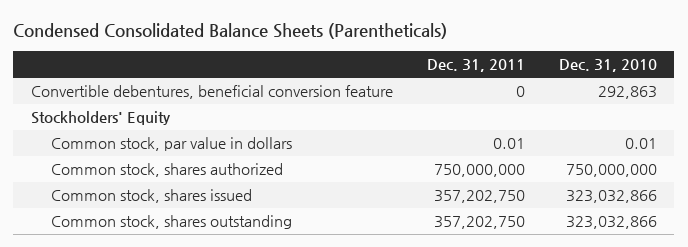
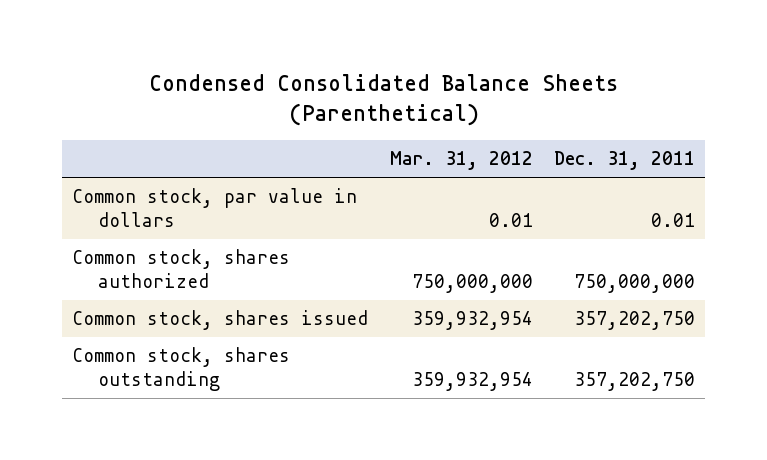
[13,23,448,40] Condensed Consolidated Balance Sheets (Parentheticals) -> [148,74,618,127] Condensed Consolidated Balance Sheets (Parenthetical)
[559,59,658,73] Dec. 31, 2010 -> none
none -> [389,151,533,171] Mar. 31, 2012
[30,85,393,100] Convertible debentures, beneficial conversion feature -> none
[30,111,171,126] Stockholders' Equity -> none

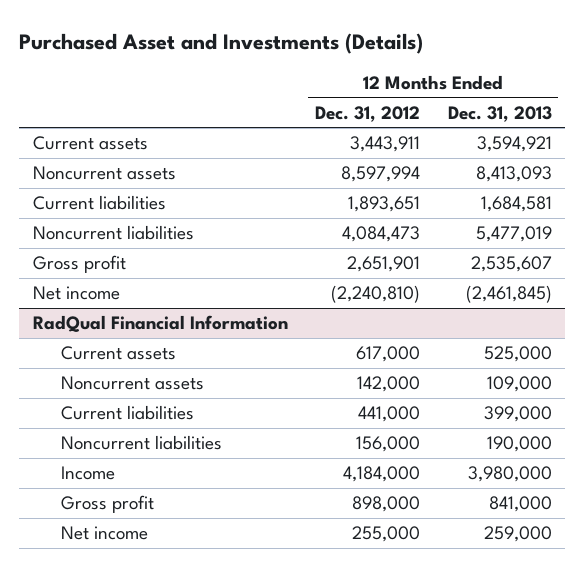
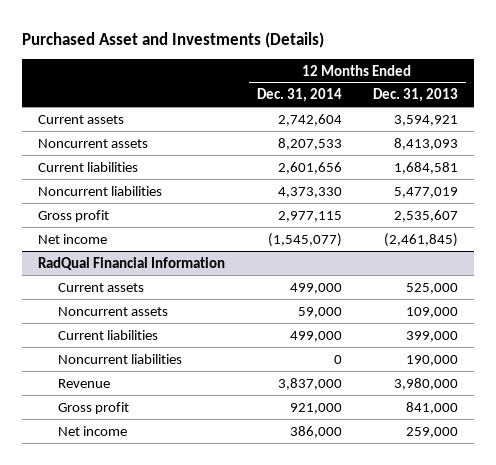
[315,105,421,122] Dec. 31, 2012 -> none
none -> [256,88,342,103] Dec. 31, 2014
[61,466,116,481] Income -> [57,378,110,388] Revenue

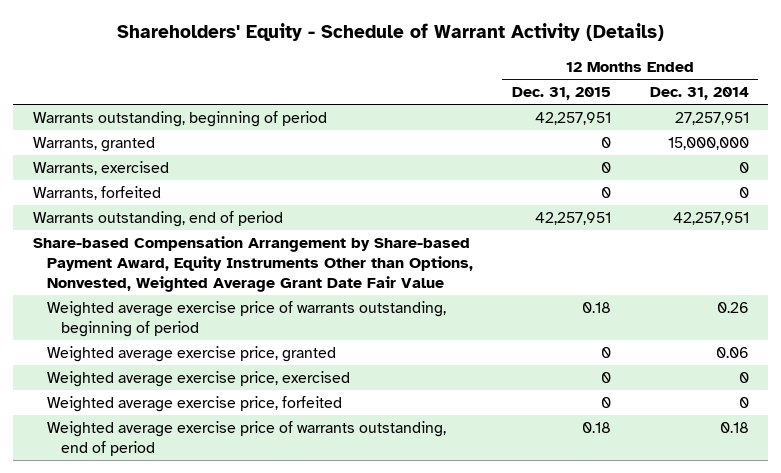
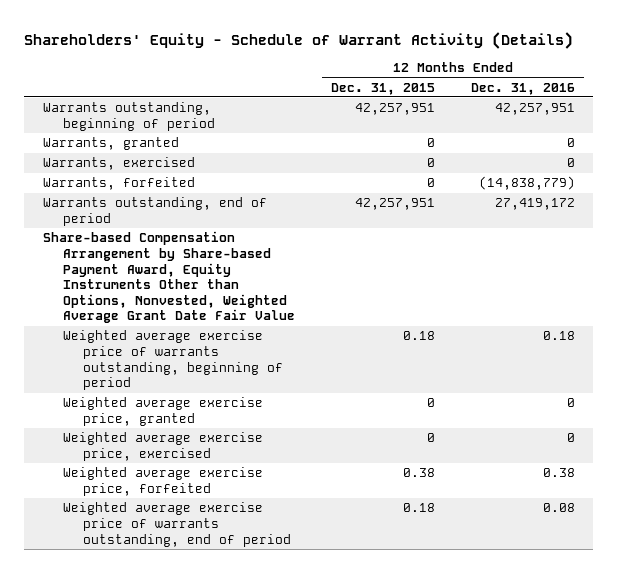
[649,87,749,101] Dec. 31, 2014 -> none
none -> [471,82,576,95] Dec. 31, 2016
[600,396,611,408] 0 -> [403,468,436,478] 0.38

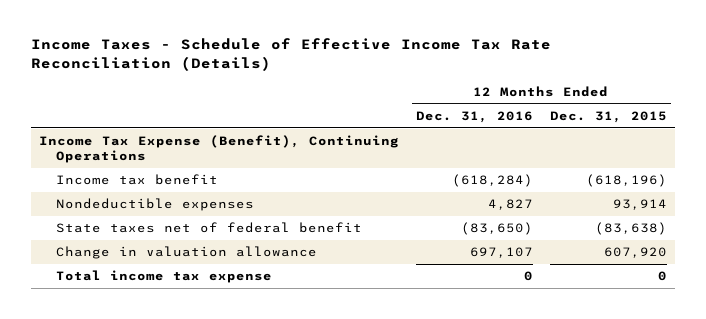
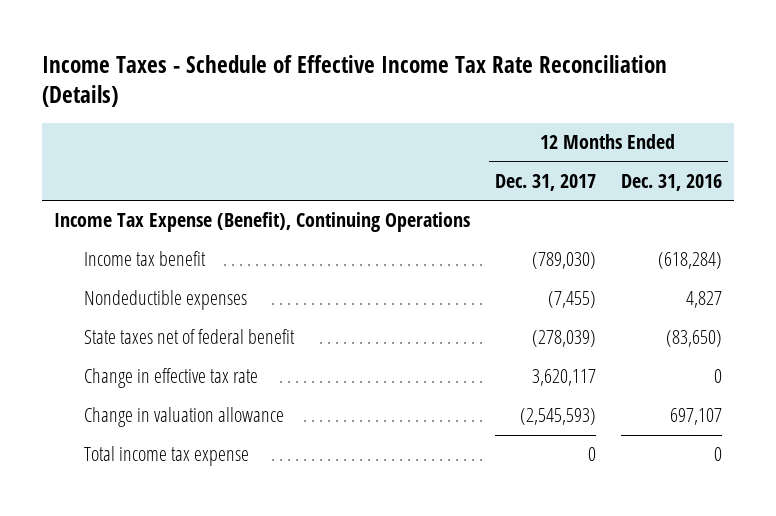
[549,110,667,123] Dec. 31, 2015 -> none
none -> [495,173,597,191] Dec. 31, 2017
none -> [83,368,258,389] Change in effective tax rate

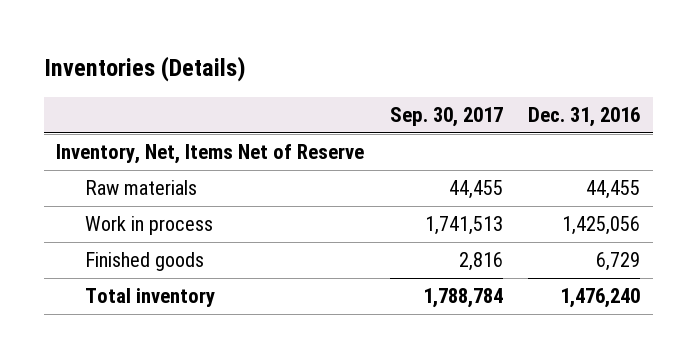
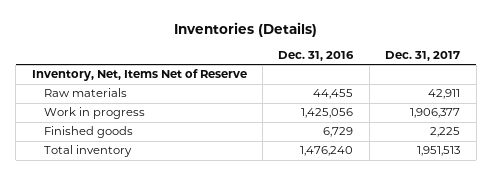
[389,106,503,127] Sep. 30, 2017 -> none
none -> [385,50,461,61] Dec. 31, 2017
[84,216,213,236] Work in process -> [44,107,146,120] Work in progress

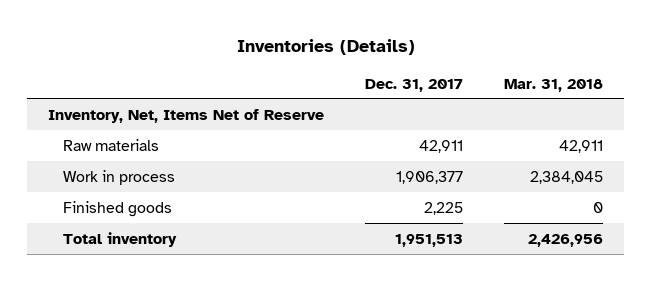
[278,50,355,61] Dec. 31, 2016 -> none
none -> [504,78,604,92] Mar. 31, 2018
[44,107,146,120] Work in progress -> [63,169,176,185] Work in process

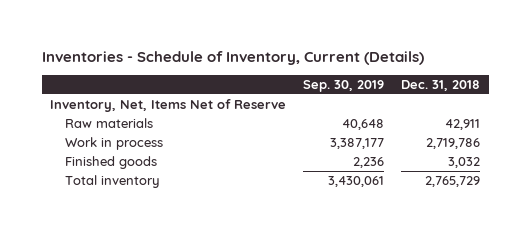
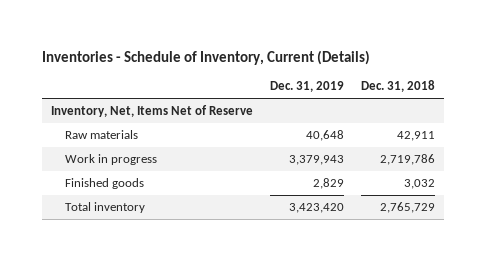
[303,79,385,92] Sep. 30, 2019 -> none
none -> [269,81,344,93] Dec. 31, 2019
[64,136,163,150] Work in process -> [64,154,157,166] Work in progress

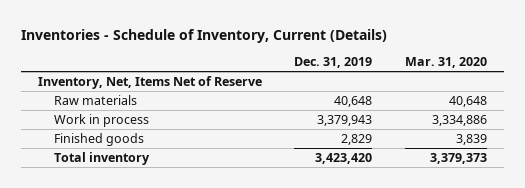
[361,80,436,93] Dec. 31, 2018 -> none
none -> [405,57,488,69] Mar. 31, 2020
[64,154,157,166] Work in progress -> [54,113,150,127] Work in process

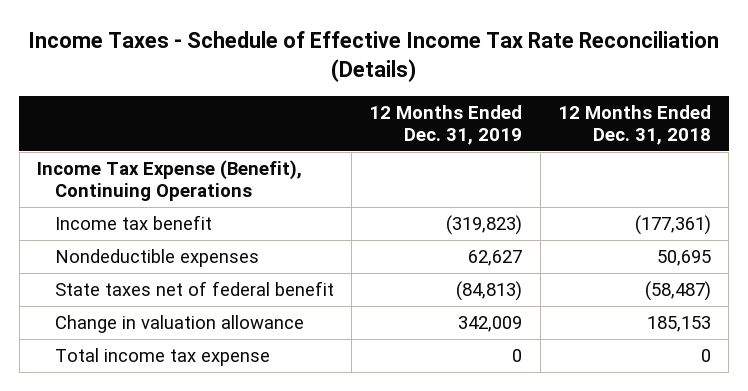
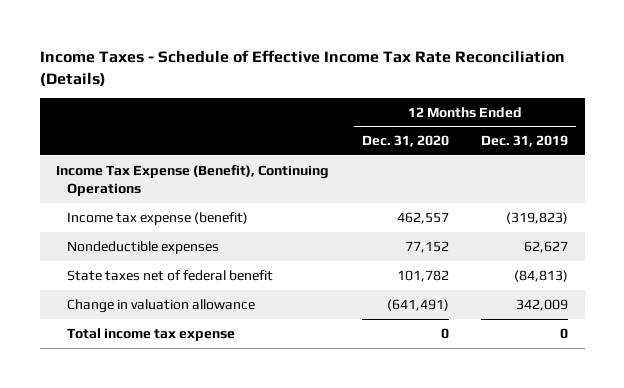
[557,104,711,146] 12 Months Ended Dec. 31, 2018 -> none
none -> [361,135,449,148] Dec. 31, 2020
[54,214,212,230] Income tax benefit -> [67,211,249,225] Income tax expense (benefit)

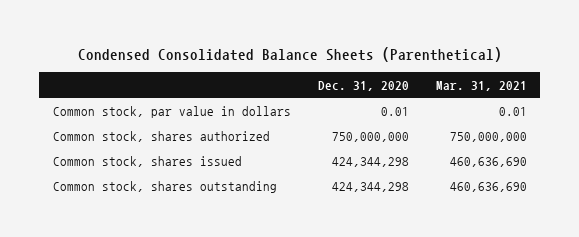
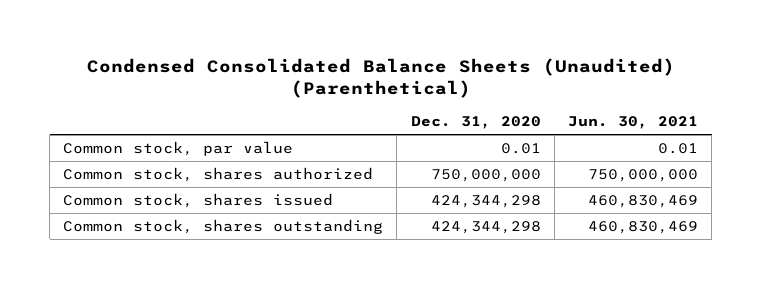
[77,47,502,63] Condensed Consolidated Balance Sheets (Parenthetical) -> [86,57,675,98] Condensed Consolidated Balance Sheets (Unaudited) (Parenthetical)
[435,80,527,91] Mar. 31, 2021 -> none
none -> [567,116,698,130] Jun. 30, 2021
[52,105,291,118] Common stock, par value in dollars -> [63,141,294,157] Common stock, par value

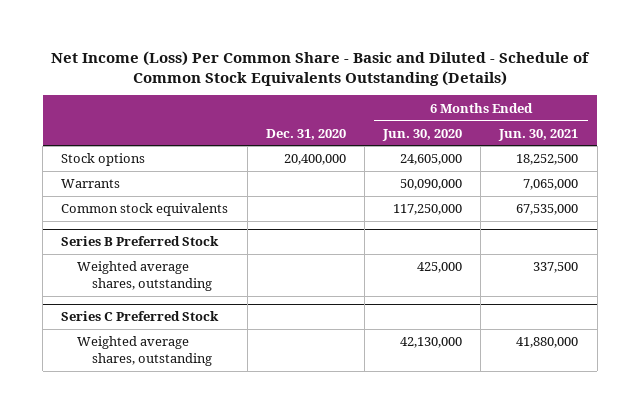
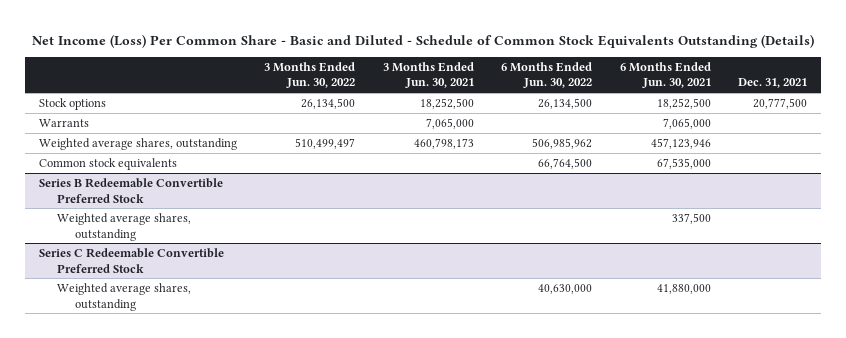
[265,128,346,140] Dec. 31, 2020 -> none
[382,128,463,141] Jun. 30, 2020 -> none
none -> [264,61,356,89] 3 Months Ended Jun. 30, 2022
none -> [382,61,474,89] 3 Months Ended Jun. 30, 2021
none -> [501,61,593,89] 6 Months Ended Jun. 30, 2022
none -> [738,78,808,89] Dec. 31, 2021
none -> [39,137,238,150] Weighted average shares, outstanding
[61,236,220,247] Series B Preferred Stock -> [39,177,224,203] Series B Redeemable Convertible Preferred Stock
[61,311,220,322] Series C Preferred Stock -> [39,247,225,273] Series C Redeemable Convertible Preferred Stock

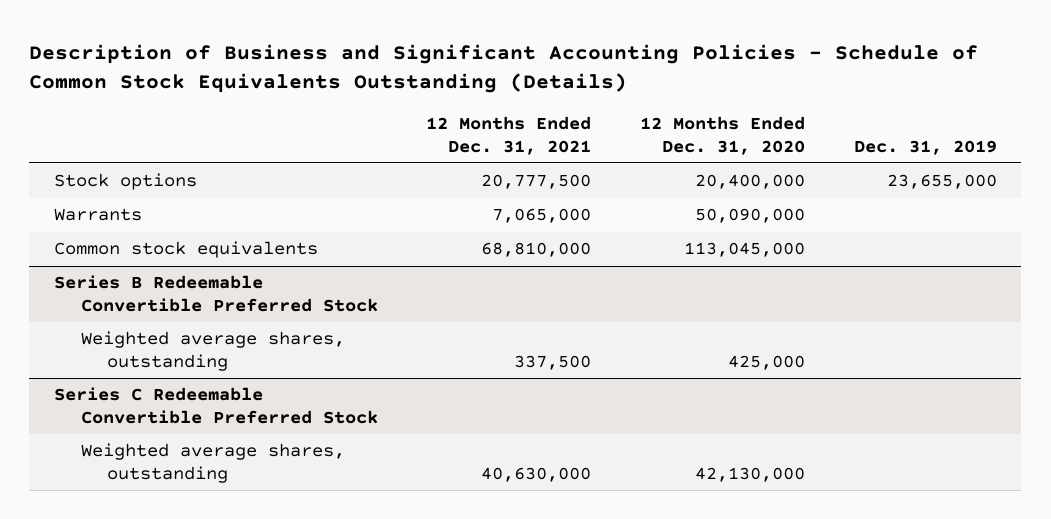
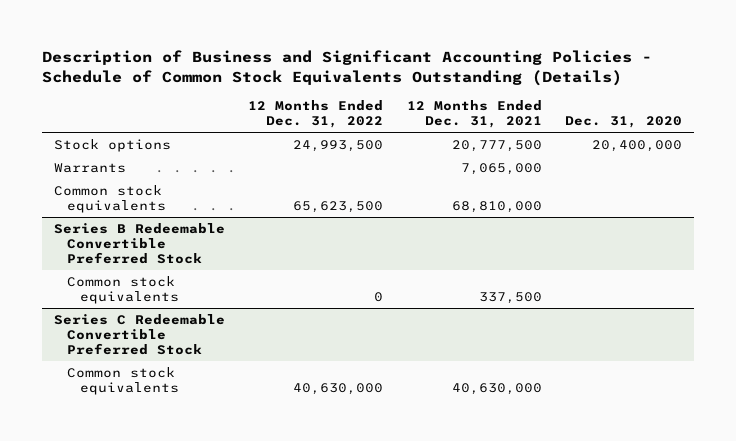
[640,115,806,155] 12 Months Ended Dec. 31, 2020 -> none
[854,139,998,155] Dec. 31, 2019 -> none
none -> [248,100,384,129] 12 Months Ended Dec. 31, 2022
none -> [565,116,683,129] Dec. 31, 2020
[80,331,345,372] Weighted average shares, outstanding -> [66,275,179,304] Common stock equivalents
[80,443,345,484] Weighted average shares, outstanding -> [66,366,179,395] Common stock equivalents

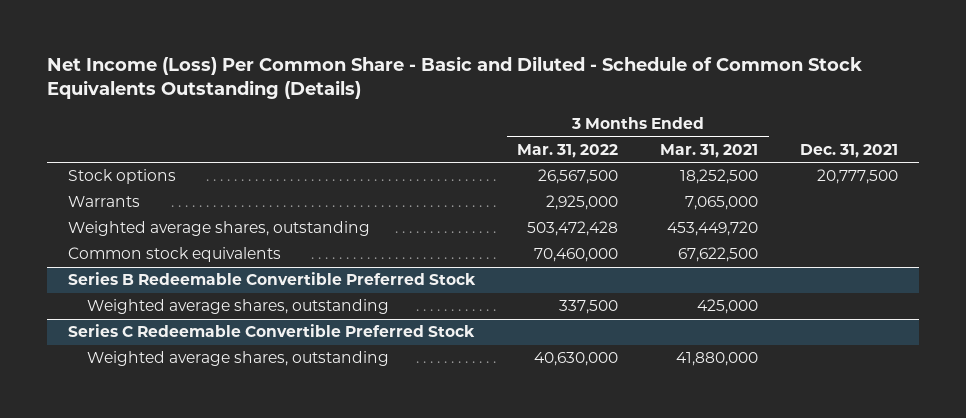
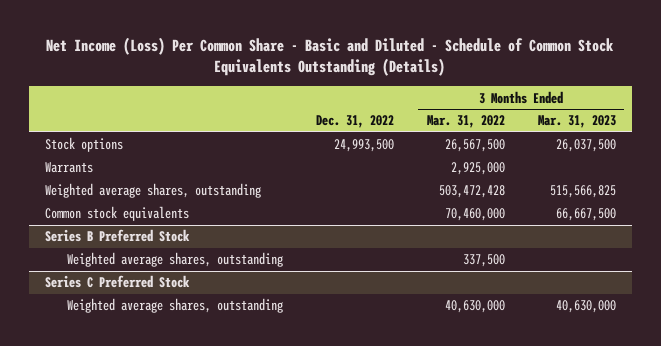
[660,143,759,158] Mar. 31, 2021 -> none
[800,143,899,158] Dec. 31, 2021 -> none
none -> [315,115,394,129] Dec. 31, 2022
none -> [537,115,616,129] Mar. 31, 2023
[68,272,477,286] Series B Redeemable Convertible Preferred Stock -> [45,229,191,243] Series B Preferred Stock
[68,324,476,338] Series C Redeemable Convertible Preferred Stock -> [45,275,191,289] Series C Preferred Stock

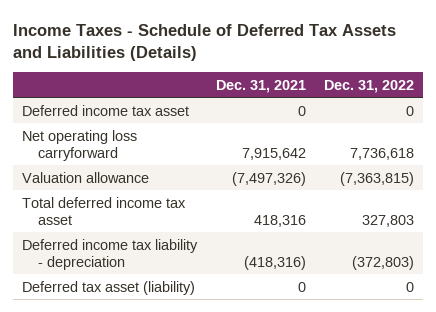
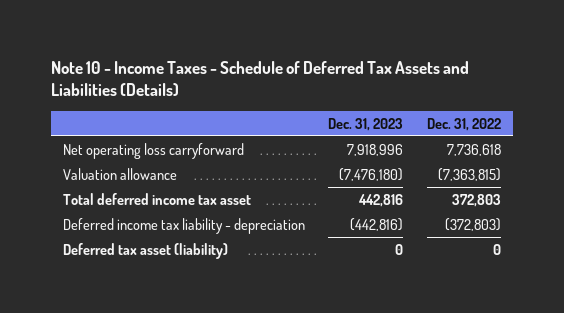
[13,23,397,61] Income Taxes - Schedule of Deferred Tax Assets and Liabilities (Details) -> [50,60,469,97] Note 10 - Income Taxes - Schedule of Deferred Tax Assets and Liabilities (Details)
[215,79,306,93] Dec. 31, 2021 -> none
none -> [328,117,404,131] Dec. 31, 2023
[22,104,190,116] Deferred income tax asset -> none
[361,214,414,227] 327,803 -> [452,193,502,207] 372,803

